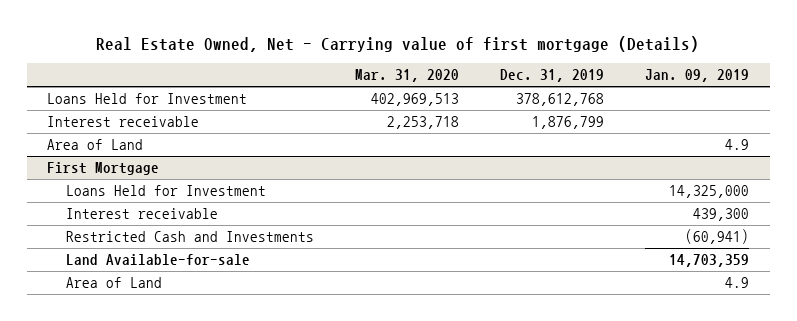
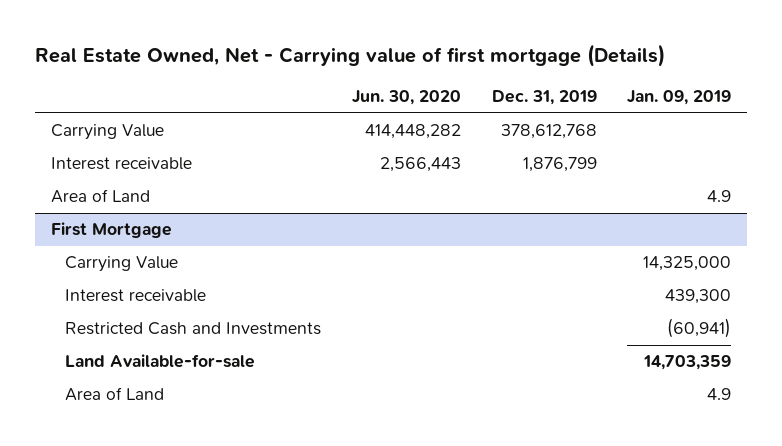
[354,69,459,83] Mar. 31, 2020 -> none
none -> [351,90,461,106] Jun. 30, 2020
[47,93,248,105] Loans Held for Investment -> [50,124,164,141] Carrying Value
[65,185,266,197] Loans Held for Investment -> [65,256,179,273] Carrying Value

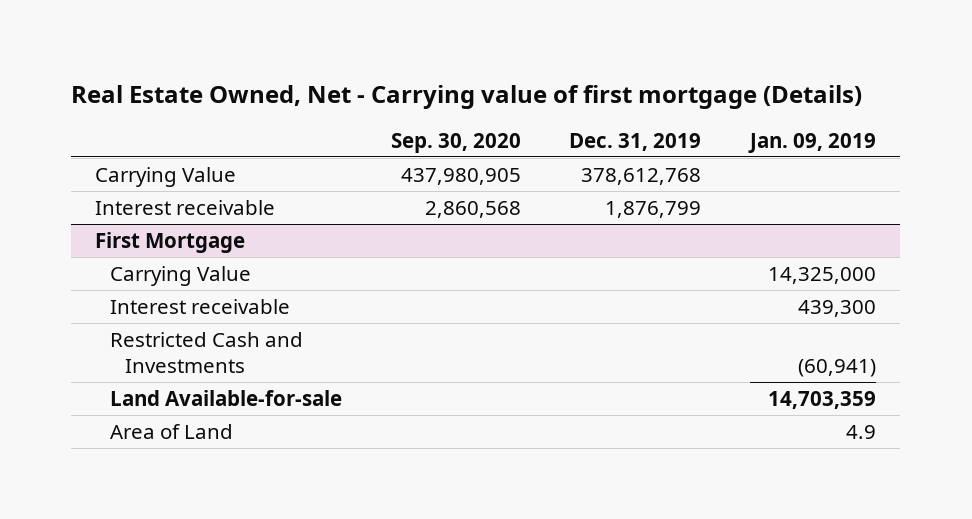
[351,90,461,106] Jun. 30, 2020 -> none
none -> [390,132,521,153] Sep. 30, 2020
[50,189,150,204] Area of Land -> none

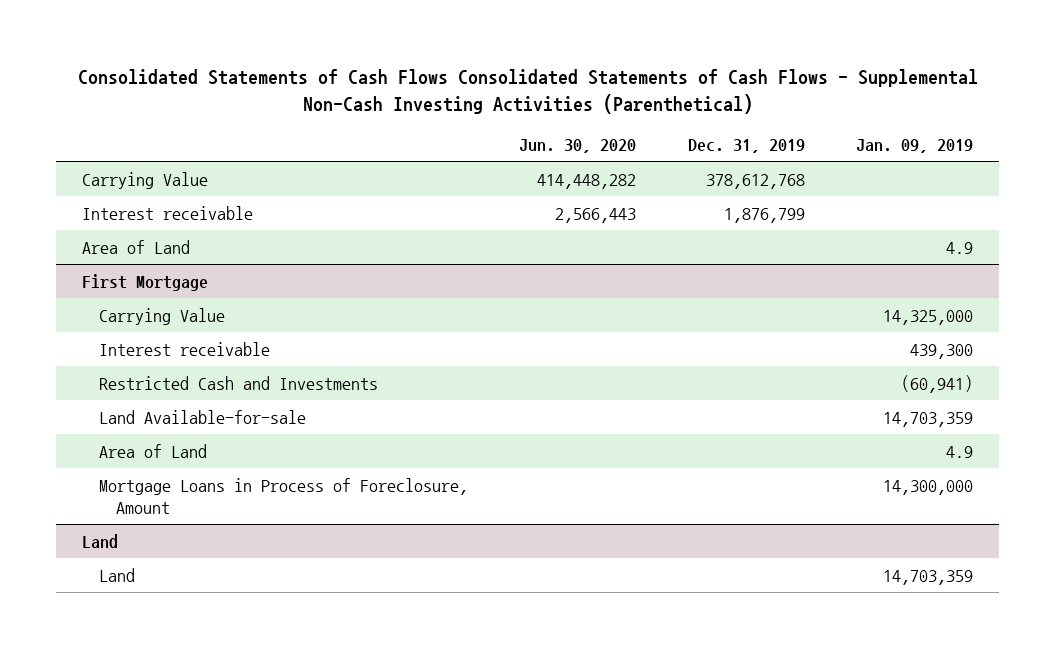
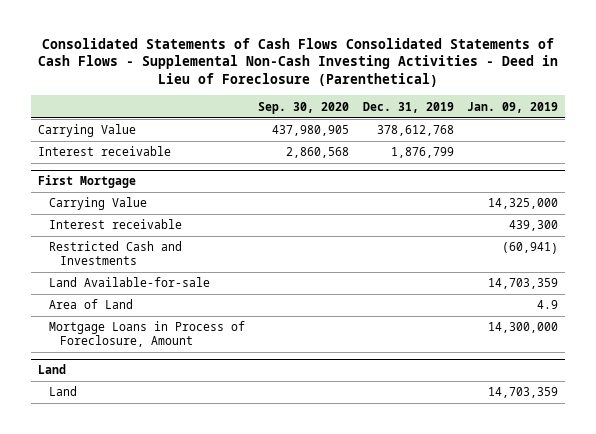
[77,68,978,114] Consolidated Statements of Cash Flows Consolidated Statements of Cash Flows - Supplemental Non-Cash Investing Activities (Parenthetical) -> [37,37,558,88] Consolidated Statements of Cash Flows Consolidated Statements of Cash Flows - Supplemental Non-Cash Investing Activities - Deed in Lieu of Foreclosure (Parenthetical)
[519,138,637,153] Jun. 30, 2020 -> none
none -> [258,101,350,114] Sep. 30, 2020
[81,239,190,254] Area of Land -> none

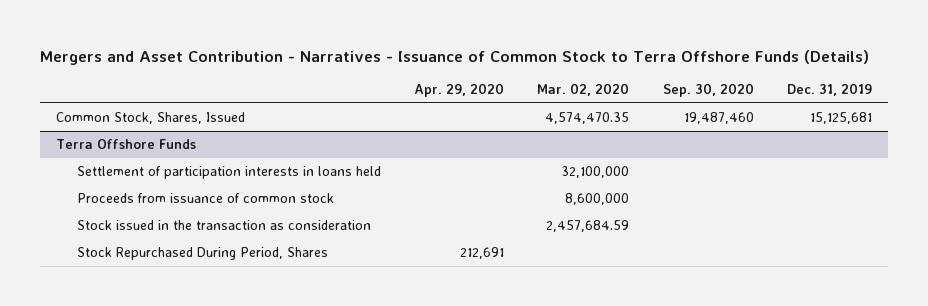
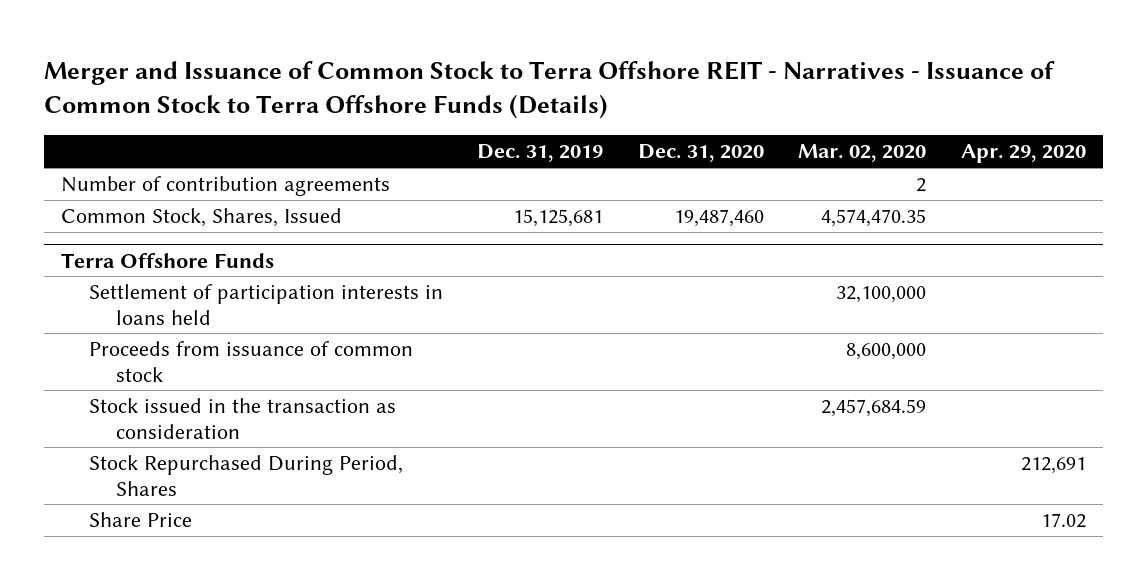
[39,49,869,65] Mergers and Asset Contribution - Narratives - Issuance of Common Stock to Terra Offshore Funds (Details) -> [44,60,1056,120] Merger and Issuance of Common Stock to Terra Offshore REIT - Narratives - Issuance of Common Stock to Terra Offshore Funds (Details)
[662,83,754,98] Sep. 30, 2020 -> none
none -> [637,144,764,163] Dec. 31, 2020
none -> [61,176,391,197] Number of contribution agreements
none -> [88,512,192,528] Share Price

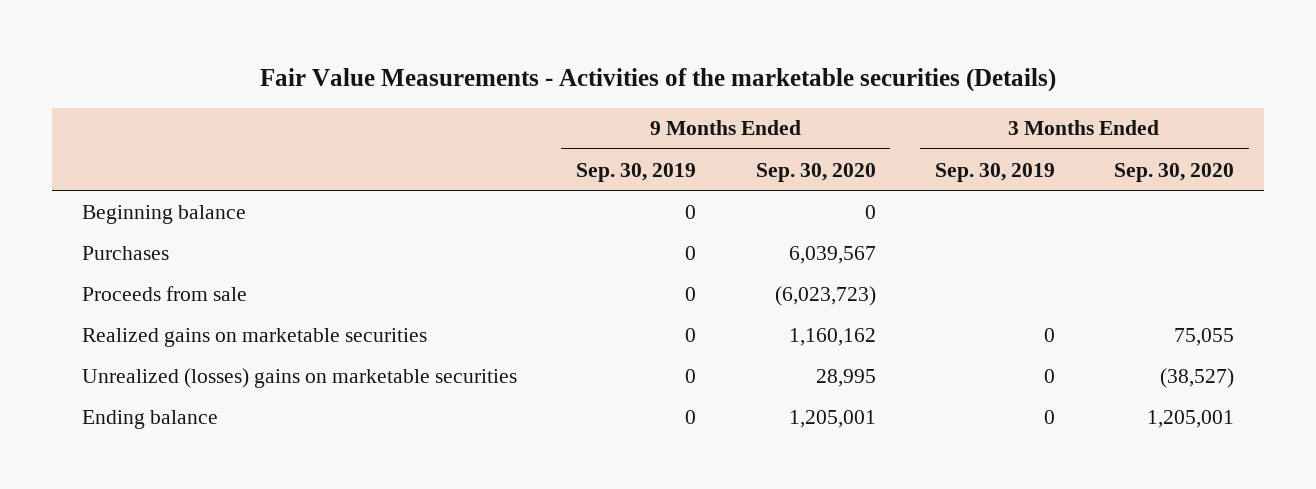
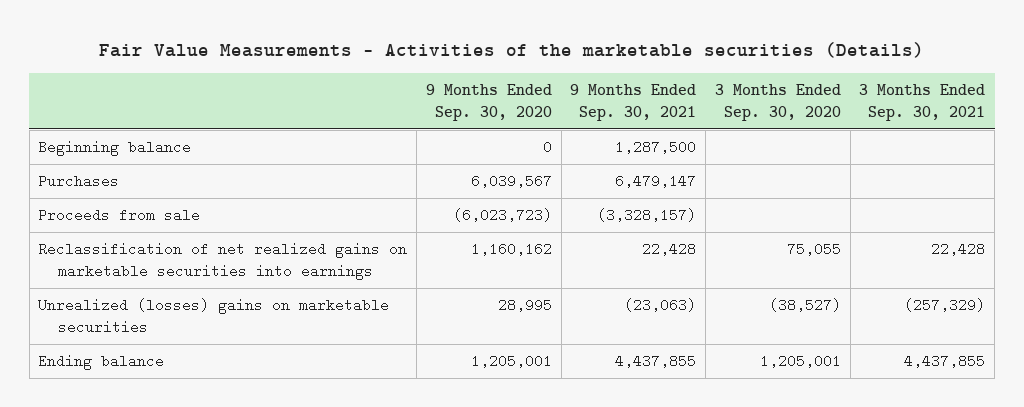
[576,162,697,182] Sep. 30, 2019 -> none
[934,162,1055,182] Sep. 30, 2019 -> none
none -> [570,83,697,121] 9 Months Ended Sep. 30, 2021
none -> [859,83,986,121] 3 Months Ended Sep. 30, 2021
[81,327,427,347] Realized gains on marketable securities -> [38,242,408,281] Reclassification of net realized gains on marketable securities into earnings

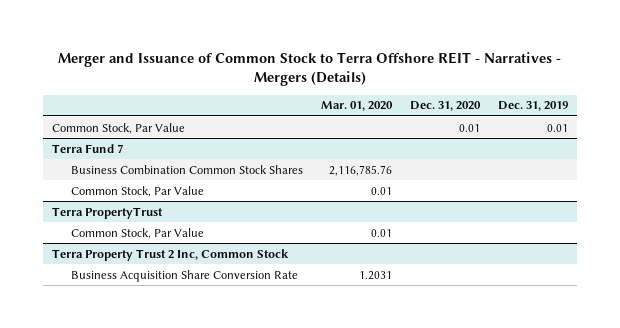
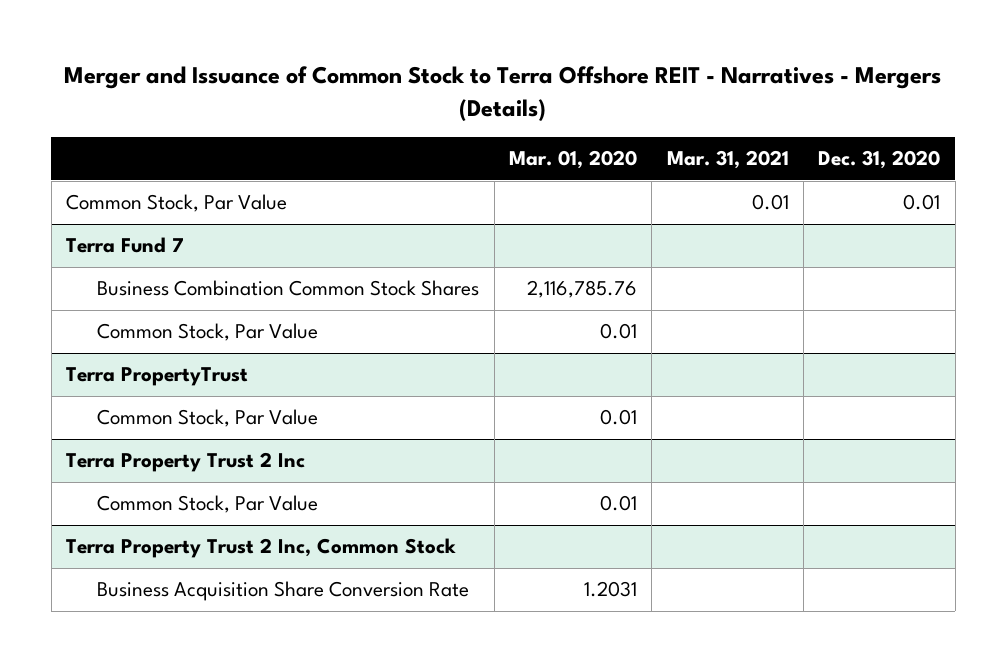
[497,101,568,112] Dec. 31, 2019 -> none
none -> [666,150,789,170] Mar. 31, 2021
none -> [65,452,305,473] Terra Property Trust 2 Inc
none -> [97,495,319,514] Common Stock, Par Value

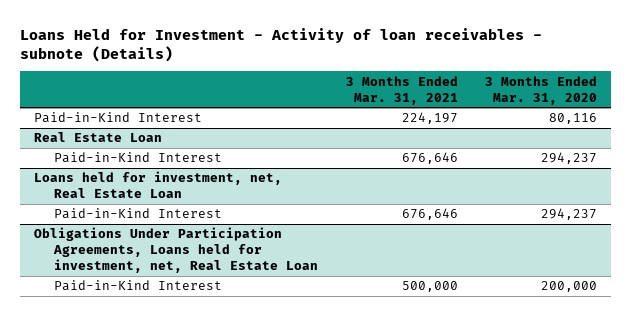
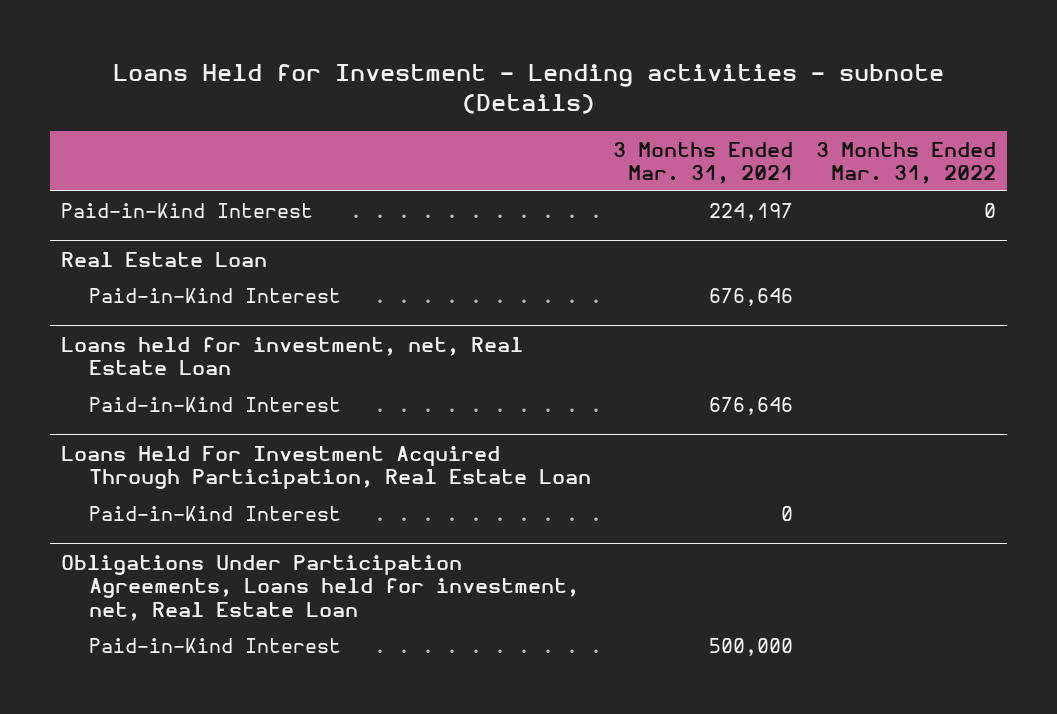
[20,27,543,62] Loans Held for Investment - Activity of loan receivables - subnote (Details) -> [112,63,944,115] Loans Held for Investment - Lending activities - subnote (Details)
[485,75,598,105] 3 Months Ended Mar. 31, 2020 -> none
none -> [815,141,996,185] 3 Months Ended Mar. 31, 2022
none -> [61,445,591,490] Loans Held For Investment Acquired Through Participation, Real Estate Loan
none -> [88,505,341,521] Paid-in-Kind Interest

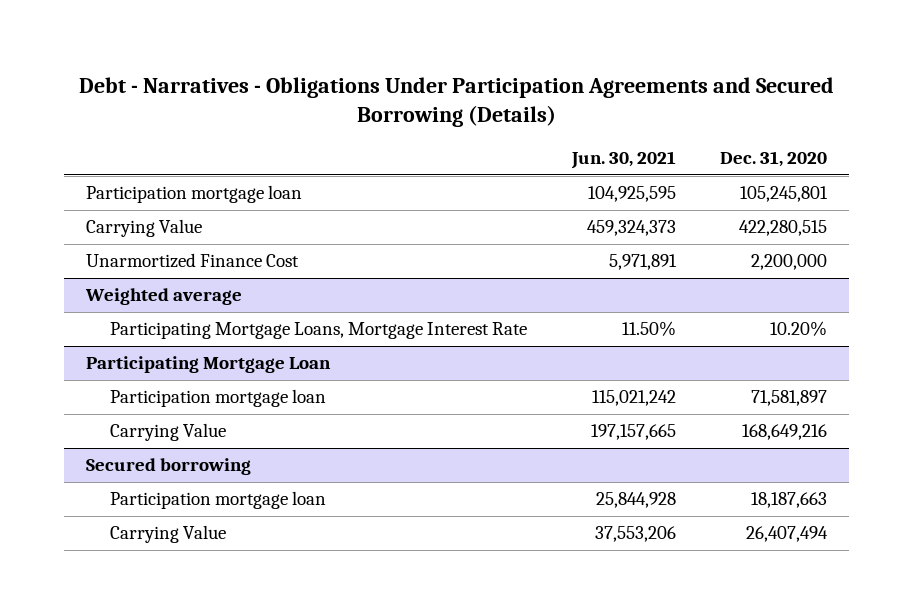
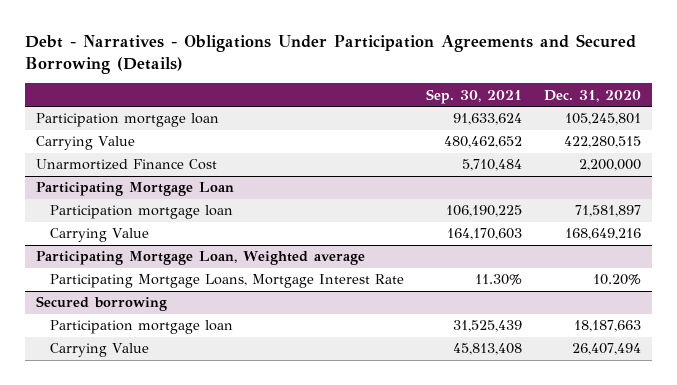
[570,151,676,170] Jun. 30, 2021 -> none
none -> [426,88,523,104] Sep. 30, 2021
[84,288,242,306] Weighted average -> none
[110,322,528,340] Participating Mortgage Loans, Mortgage Interest Rate -> none
none -> [35,251,365,266] Participating Mortgage Loan, Weighted average
none -> [49,274,404,289] Participating Mortgage Loans, Mortgage Interest Rate

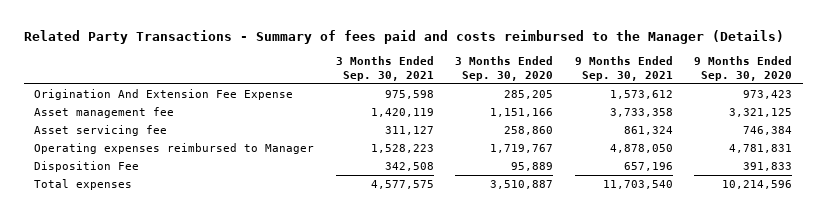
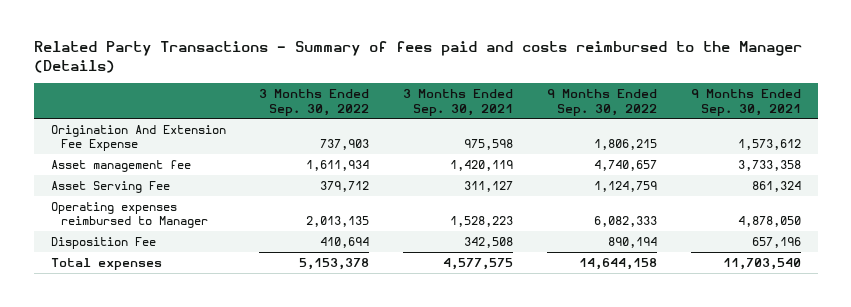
[455,55,554,81] 3 Months Ended Sep. 30, 2020 -> none
[694,55,793,81] 9 Months Ended Sep. 30, 2020 -> none
none -> [259,89,370,116] 3 Months Ended Sep. 30, 2022
none -> [547,89,658,116] 9 Months Ended Sep. 30, 2022
[34,124,168,136] Asset servicing fee -> [50,180,170,193] Asset Serving Fee

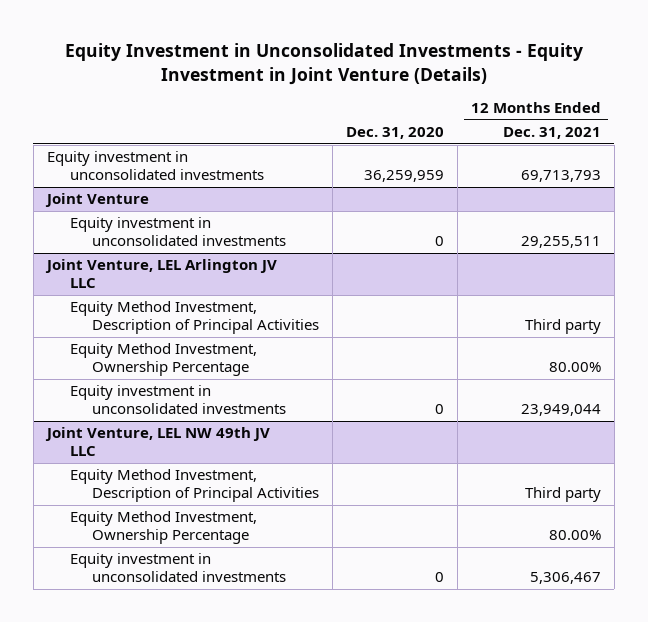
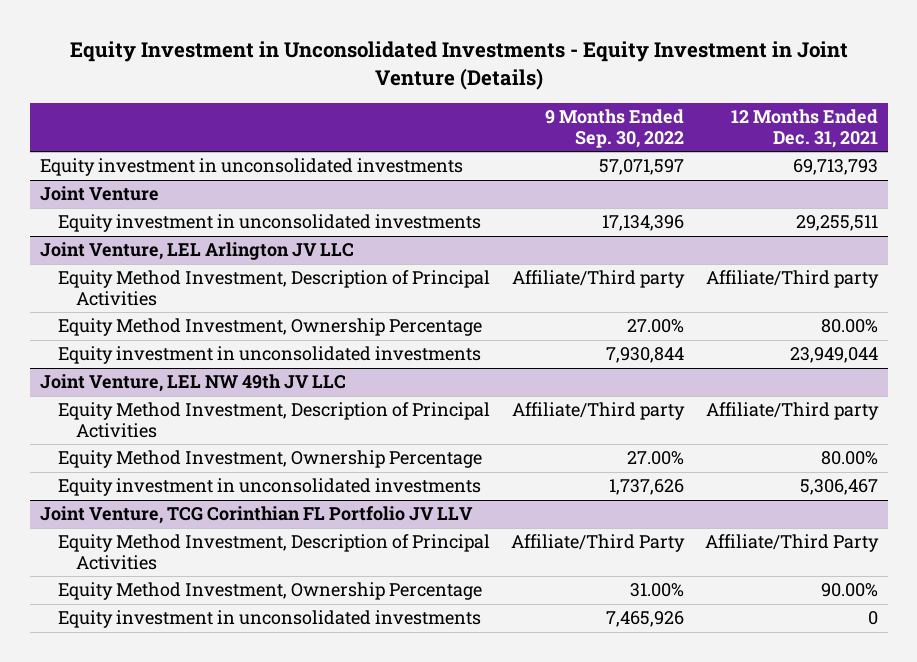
[346,127,445,140] Dec. 31, 2020 -> none
none -> [544,109,684,148] 9 Months Ended Sep. 30, 2022
[525,319,602,335] Third party -> [705,270,879,289] Affiliate/Third party
[525,487,602,503] Third party -> [705,402,879,421] Affiliate/Third party
none -> [39,506,473,525] Joint Venture, TCG Corinthian FL Portfolio JV LLV
none -> [58,534,491,570] Equity Method Investment, Description of Principal Activities
none -> [58,582,483,601] Equity Method Investment, Ownership Percentage
none -> [58,610,482,629] Equity investment in unconsolidated investments

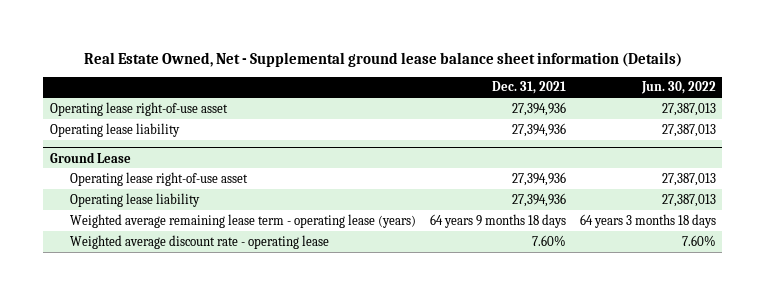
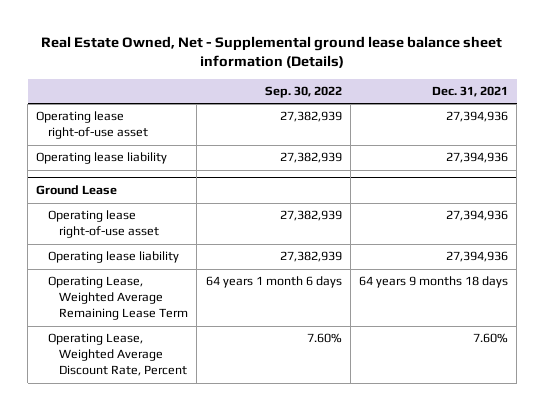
[640,81,716,95] Jun. 30, 2022 -> none
none -> [264,86,342,99] Sep. 30, 2022
[70,213,417,228] Weighted average remaining lease term - operating lease (years) -> [47,276,189,321] Operating Lease, Weighted Average Remaining Lease Term
[70,234,330,249] Weighted average discount rate - operating lease -> [47,333,188,377] Operating Lease, Weighted Average Discount Rate, Percent

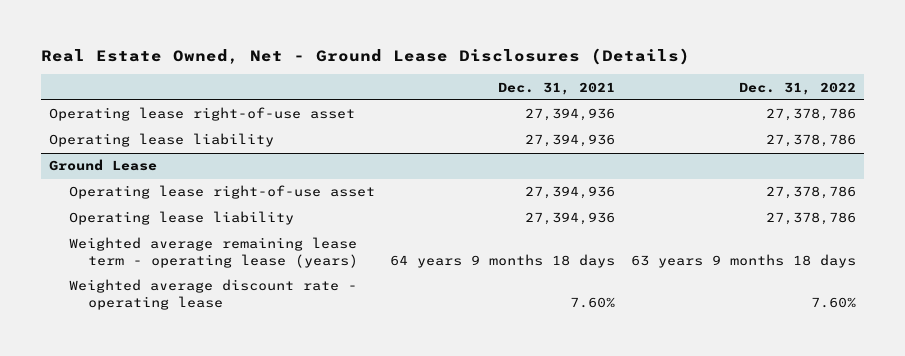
[41,35,503,69] Real Estate Owned, Net - Supplemental ground lease balance sheet information (Details) -> [40,48,690,66] Real Estate Owned, Net - Ground Lease Disclosures (Details)
[264,86,342,99] Sep. 30, 2022 -> none
none -> [738,81,856,95] Dec. 31, 2022
[47,276,189,321] Operating Lease, Weighted Average Remaining Lease Term -> [68,237,359,268] Weighted average remaining lease term - operating lease (years)
[47,333,188,377] Operating Lease, Weighted Average Discount Rate, Percent -> [68,279,357,310] Weighted average discount rate - operating lease

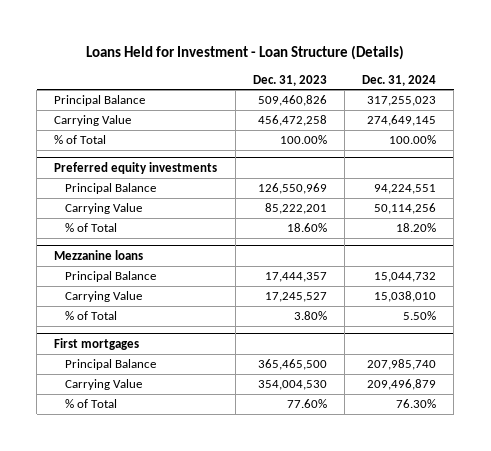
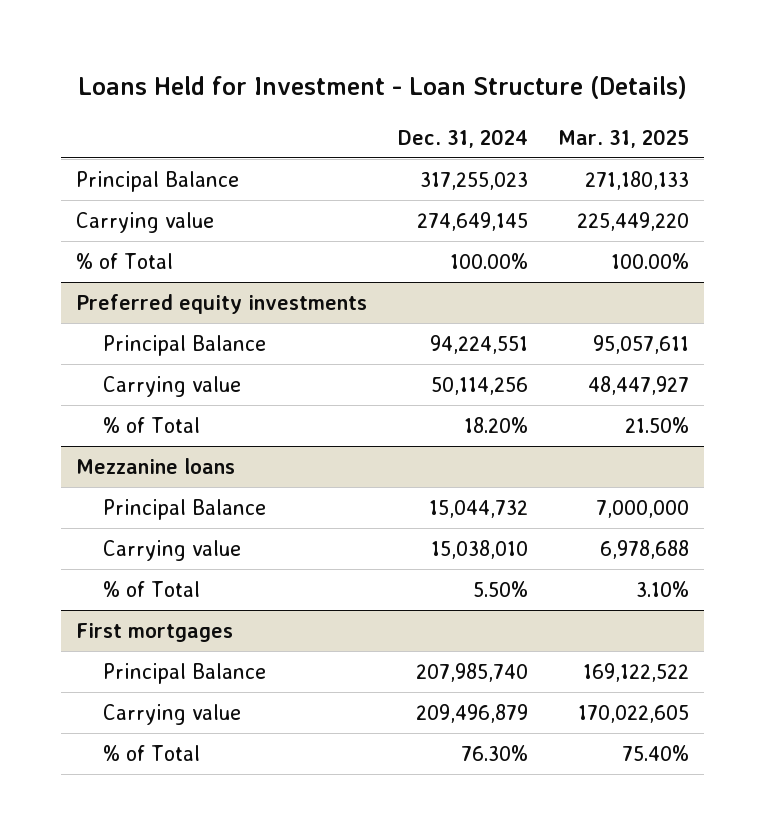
[252,74,327,86] Dec. 31, 2023 -> none
none -> [557,128,689,148] Mar. 31, 2025
[54,115,132,127] Carrying Value -> [76,211,215,233] Carrying value
[65,203,143,215] Carrying Value -> [103,375,242,397] Carrying value
[65,291,143,303] Carrying Value -> [103,539,242,561] Carrying value
[65,379,143,391] Carrying Value -> [103,703,242,725] Carrying value

